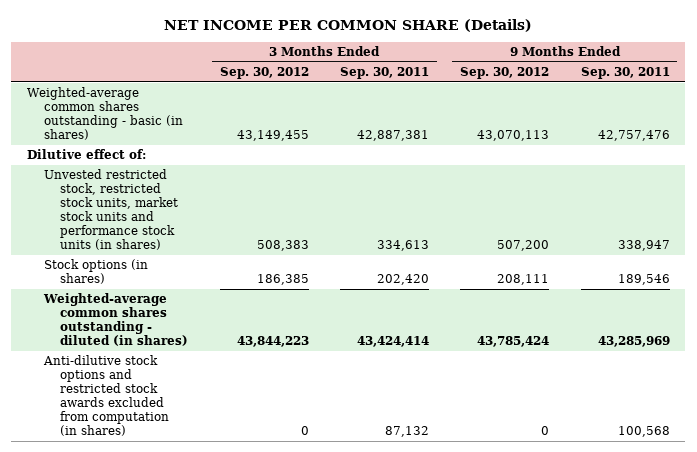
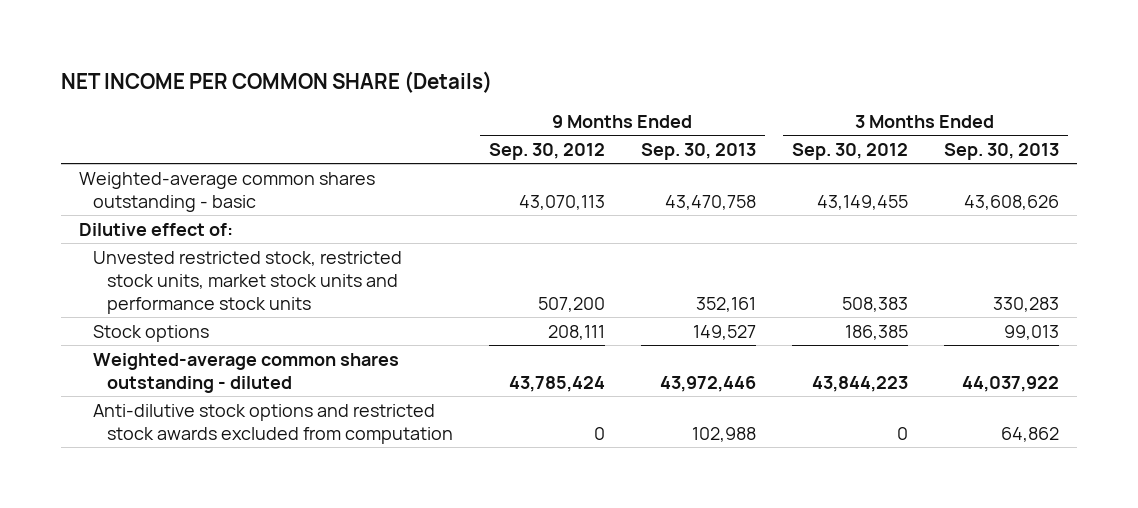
[339,67,429,80] Sep. 30, 2011 -> none
[580,67,670,80] Sep. 30, 2011 -> none
none -> [640,142,756,160] Sep. 30, 2013
none -> [943,142,1059,160] Sep. 30, 2013
[27,87,183,141] Weighted-average common shares outstanding - basic (in shares) -> [79,171,376,212] Weighted-average common shares outstanding - basic
[43,169,179,251] Unvested restricted stock, restricted stock units, market stock units and performance stock units (in shares) -> [93,250,403,314] Unvested restricted stock, restricted stock units, market stock units and performance stock units
[43,259,148,285] Stock options (in shares) -> [93,324,210,342] Stock options
[42,293,189,347] Weighted-average common shares outstanding - diluted (in shares) -> [93,352,400,393] Weighted-average common shares outstanding - diluted
[42,355,170,437] Anti-dilutive stock options and restricted stock awards excluded from computation (in shares) -> [93,403,453,444] Anti-dilutive stock options and restricted stock awards excluded from computation

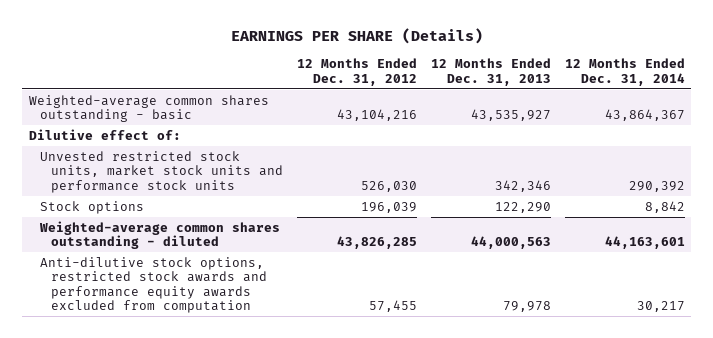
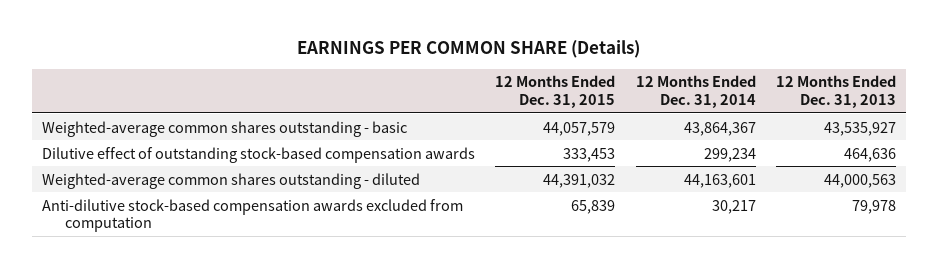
[230,28,483,45] EARNINGS PER SHARE (Details) -> [296,40,640,59] EARNINGS PER COMMON SHARE (Details)
[297,58,418,86] 12 Months Ended Dec. 31, 2012 -> none
none -> [495,75,616,108] 12 Months Ended Dec. 31, 2015
[28,128,181,140] Dilutive effect of: -> none
[40,150,284,193] Unvested restricted stock units, market stock units and performance stock units -> none
[40,200,145,214] Stock options -> none
none -> [41,146,475,163] Dilutive effect of outstanding stock-based compensation awards
[40,256,268,314] Anti-dilutive stock options, restricted stock awards and performance equity awards excluded from computation -> [41,198,463,233] Anti-dilutive stock-based compensation awards excluded from computation

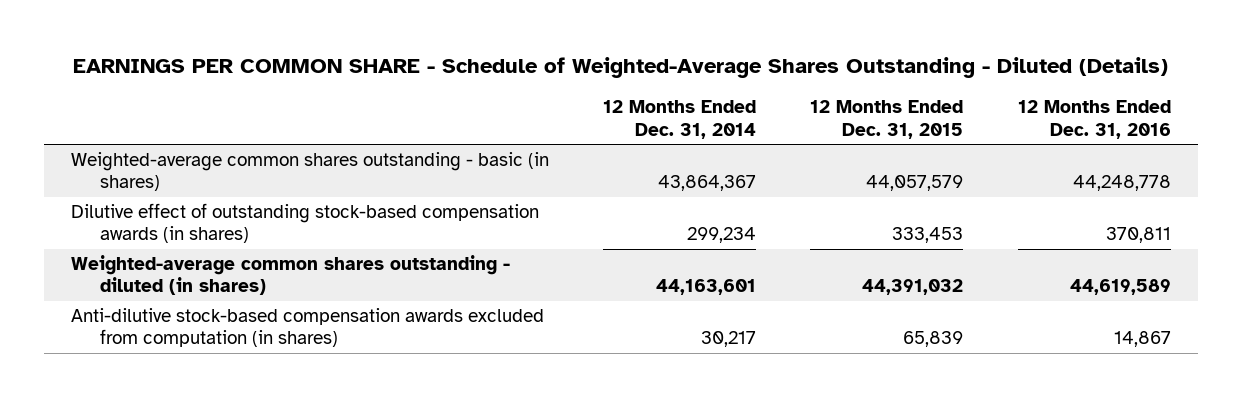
[296,40,640,59] EARNINGS PER COMMON SHARE (Details) -> [72,57,1168,79] EARNINGS PER COMMON SHARE - Schedule of Weighted-Average Shares Outstanding - Diluted (Details)
[776,75,897,108] 12 Months Ended Dec. 31, 2013 -> none
none -> [1017,100,1171,139] 12 Months Ended Dec. 31, 2016
[41,120,407,137] Weighted-average common shares outstanding - basic -> [71,152,550,192] Weighted-average common shares outstanding - basic (in shares)
[41,146,475,163] Dilutive effect of outstanding stock-based compensation awards -> [71,203,540,244] Dilutive effect of outstanding stock-based compensation awards (in shares)
[41,172,420,189] Weighted-average common shares outstanding - diluted -> [71,255,511,296] Weighted-average common shares outstanding - diluted (in shares)
[41,198,463,233] Anti-dilutive stock-based compensation awards excluded from computation -> [71,308,545,348] Anti-dilutive stock-based compensation awards excluded from computation (in shares)

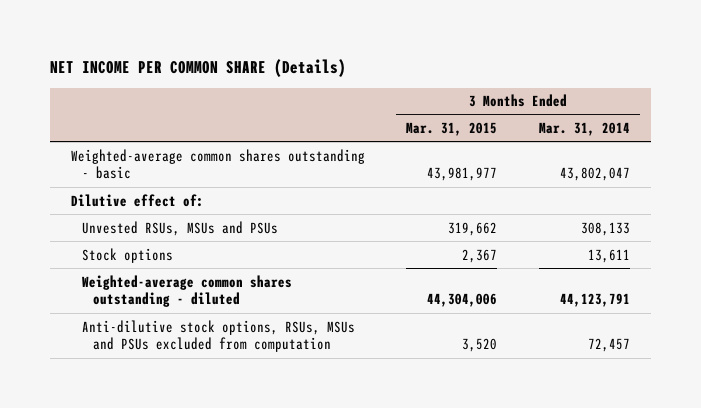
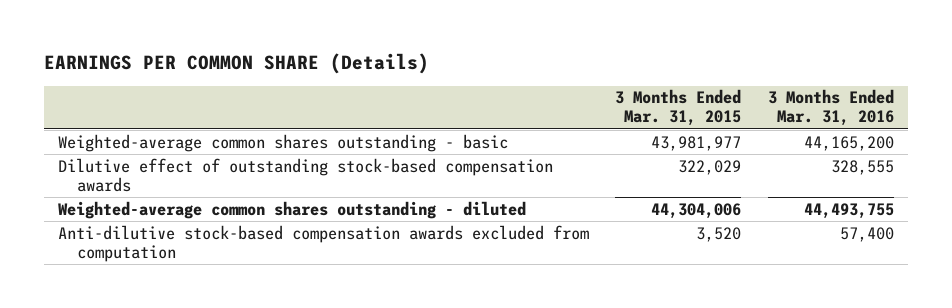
[49,58,346,77] NET INCOME PER COMMON SHARE (Details) -> [44,53,430,75] EARNINGS PER COMMON SHARE (Details)
[539,122,631,137] Mar. 31, 2014 -> none
none -> [768,89,895,127] 3 Months Ended Mar. 31, 2016
[70,193,204,207] Dilutive effect of: -> none
[81,220,278,236] Unvested RSUs, MSUs and PSUs -> none
[81,247,173,263] Stock options -> none
none -> [57,157,553,192] Dilutive effect of outstanding stock-based compensation awards
[81,319,355,353] Anti-dilutive stock options, RSUs, MSUs and PSUs excluded from computation -> [57,224,589,262] Anti-dilutive stock-based compensation awards excluded from computation

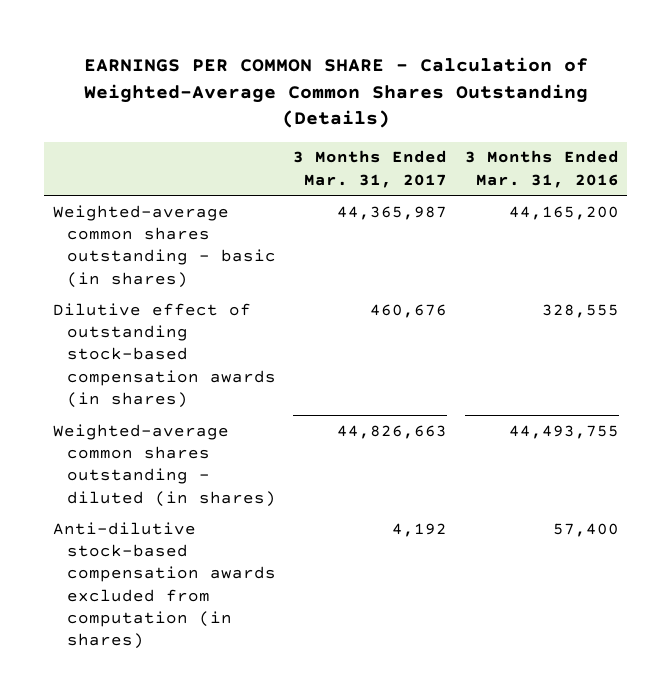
[44,53,430,75] EARNINGS PER COMMON SHARE (Details) -> [83,56,588,129] EARNINGS PER COMMON SHARE - Calculation of Weighted-Average Common Shares Outstanding (Details)
[615,89,742,127] 3 Months Ended Mar. 31, 2015 -> none
none -> [293,150,448,188] 3 Months Ended Mar. 31, 2017
[57,133,508,152] Weighted-average common shares outstanding - basic -> [52,204,276,288] Weighted-average common shares outstanding - basic (in shares)
[57,157,553,192] Dilutive effect of outstanding stock-based compensation awards -> [52,302,276,409] Dilutive effect of outstanding stock-based compensation awards (in shares)
[57,200,526,219] Weighted-average common shares outstanding - diluted -> [52,423,276,507] Weighted-average common shares outstanding - diluted (in shares)
[57,224,589,262] Anti-dilutive stock-based compensation awards excluded from computation -> [52,521,276,650] Anti-dilutive stock-based compensation awards excluded from computation (in shares)

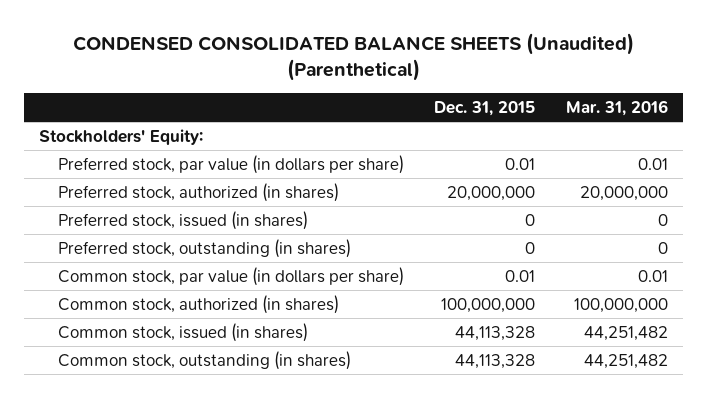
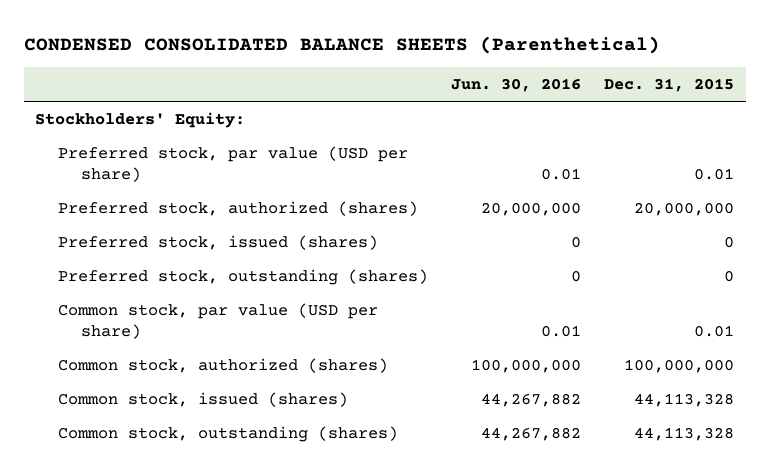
[72,32,634,82] CONDENSED CONSOLIDATED BALANCE SHEETS (Unaudited) (Parenthetical) -> [23,36,660,55] CONDENSED CONSOLIDATED BALANCE SHEETS (Parenthetical)
[565,99,668,116] Mar. 31, 2016 -> none
none -> [451,78,582,93] Jun. 30, 2016
[57,154,404,174] Preferred stock, par value (in dollars per share) -> [58,145,409,183] Preferred stock, par value (USD per share)
[57,182,339,202] Preferred stock, authorized (in shares) -> [58,200,419,216] Preferred stock, authorized (shares)
[57,210,308,230] Preferred stock, issued (in shares) -> [58,234,379,250] Preferred stock, issued (shares)
[57,238,351,258] Preferred stock, outstanding (in shares) -> [58,268,429,285] Preferred stock, outstanding (shares)
[57,266,404,286] Common stock, par value (in dollars per share) -> [58,302,379,340] Common stock, par value (USD per share)
[57,294,339,314] Common stock, authorized (in shares) -> [58,357,389,373] Common stock, authorized (shares)
[57,322,308,342] Common stock, issued (in shares) -> [58,391,349,407] Common stock, issued (shares)
[57,350,351,370] Common stock, outstanding (in shares) -> [58,425,399,442] Common stock, outstanding (shares)

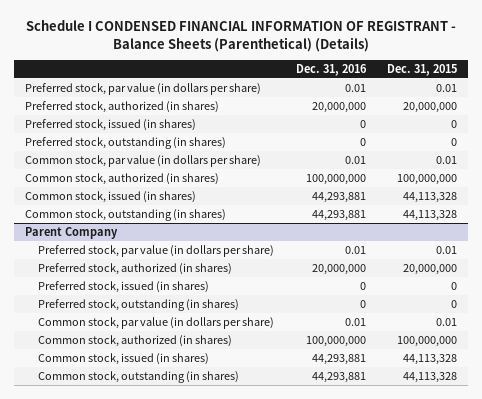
[23,36,660,55] CONDENSED CONSOLIDATED BALANCE SHEETS (Parenthetical) -> [25,20,456,52] Schedule I CONDENSED FINANCIAL INFORMATION OF REGISTRANT - Balance Sheets (Parenthetical) (Details)
[451,78,582,93] Jun. 30, 2016 -> none
none -> [295,63,367,76] Dec. 31, 2016
[35,111,246,128] Stockholders' Equity: -> none
[58,145,409,183] Preferred stock, par value (USD per share) -> [24,83,261,96] Preferred stock, par value (in dollars per share)
[58,200,419,216] Preferred stock, authorized (shares) -> [24,101,219,114] Preferred stock, authorized (in shares)
[58,234,379,250] Preferred stock, issued (shares) -> [24,119,196,132] Preferred stock, issued (in shares)
[58,268,429,285] Preferred stock, outstanding (shares) -> [24,137,226,150] Preferred stock, outstanding (in shares)
[58,302,379,340] Common stock, par value (USD per share) -> [24,155,261,168] Common stock, par value (in dollars per share)
[58,357,389,373] Common stock, authorized (shares) -> [24,173,219,186] Common stock, authorized (in shares)
[58,391,349,407] Common stock, issued (shares) -> [24,191,196,204] Common stock, issued (in shares)
[58,425,399,442] Common stock, outstanding (shares) -> [24,209,226,222] Common stock, outstanding (in shares)
none -> [24,227,118,240] Parent Company
none -> [38,245,275,258] Preferred stock, par value (in dollars per share)
none -> [38,263,233,276] Preferred stock, authorized (in shares)
none -> [38,281,210,294] Preferred stock, issued (in shares)
none -> [38,299,240,312] Preferred stock, outstanding (in shares)
none -> [38,317,275,330] Common stock, par value (in dollars per share)
none -> [38,335,233,348] Common stock, authorized (in shares)
none -> [38,353,210,366] Common stock, issued (in shares)
none -> [38,371,240,384] Common stock, outstanding (in shares)

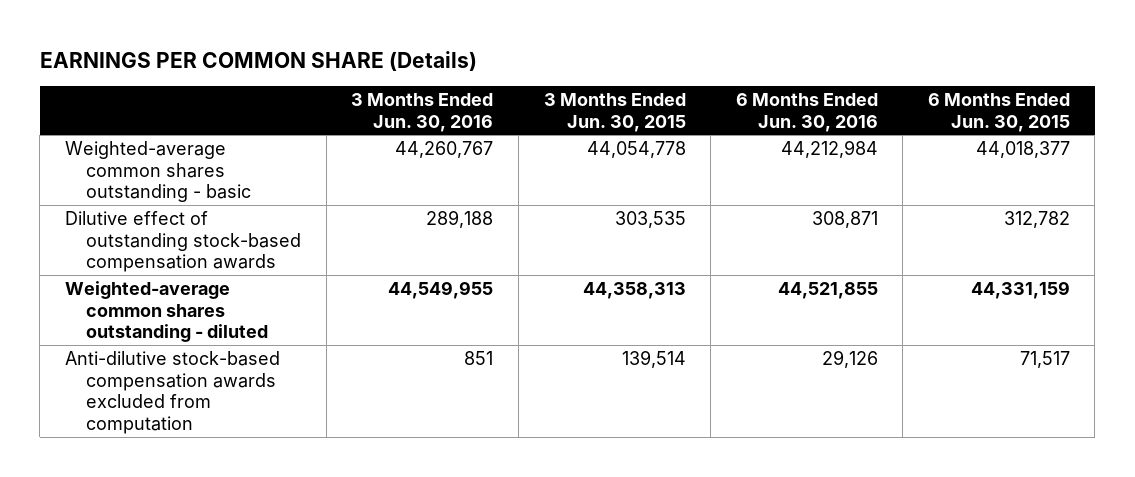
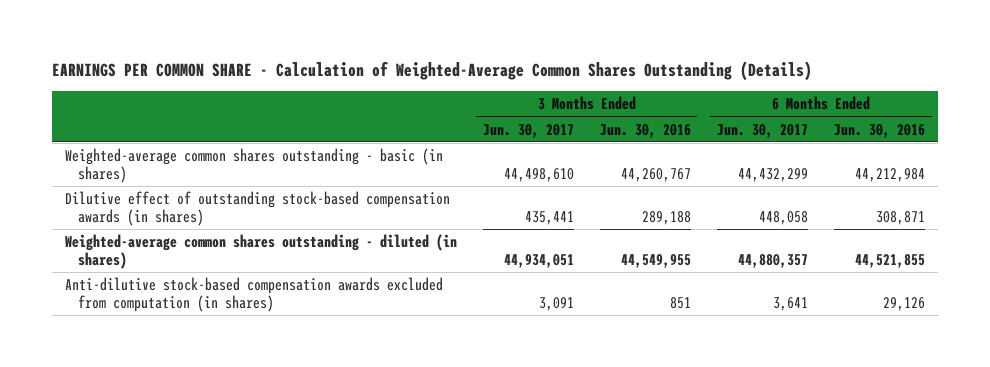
[39,51,477,72] EARNINGS PER COMMON SHARE (Details) -> [51,60,812,81] EARNINGS PER COMMON SHARE - Calculation of Weighted-Average Common Shares Outstanding (Details)
[543,93,686,132] 3 Months Ended Jun. 30, 2015 -> none
[927,93,1070,132] 6 Months Ended Jun. 30, 2015 -> none
none -> [482,123,574,138] Jun. 30, 2017
none -> [716,123,808,138] Jun. 30, 2017
[64,140,252,203] Weighted-average common shares outstanding - basic -> [64,148,443,183] Weighted-average common shares outstanding - basic (in shares)
[64,210,302,273] Dilutive effect of outstanding stock-based compensation awards -> [64,191,450,226] Dilutive effect of outstanding stock-based compensation awards (in shares)
[64,280,269,343] Weighted-average common shares outstanding - diluted -> [64,234,457,269] Weighted-average common shares outstanding - diluted (in shares)
[64,350,280,435] Anti-dilutive stock-based compensation awards excluded from computation -> [64,277,443,312] Anti-dilutive stock-based compensation awards excluded from computation (in shares)

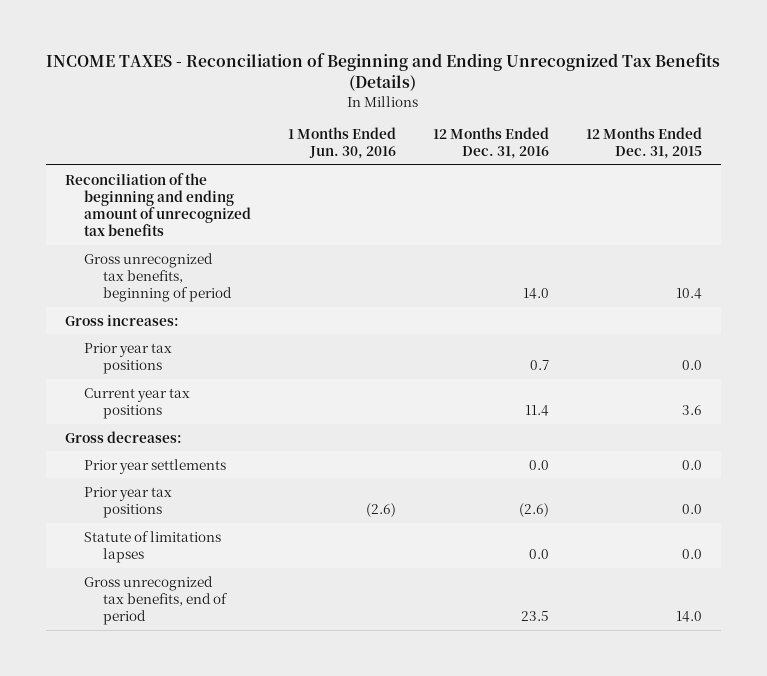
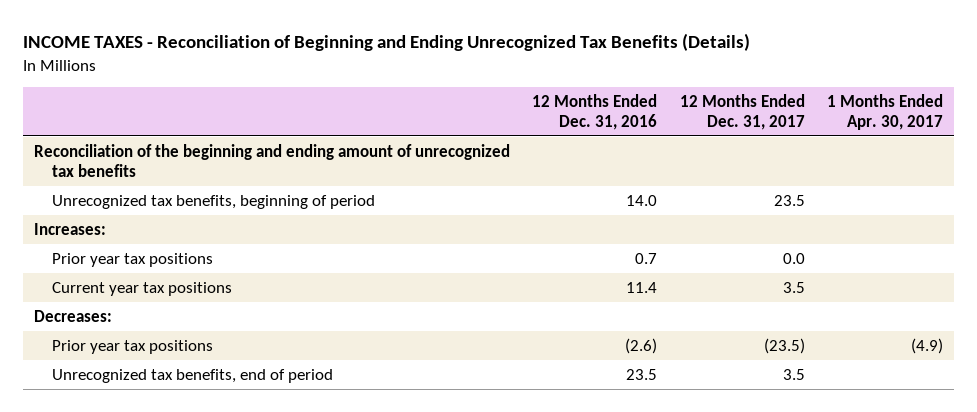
[288,126,397,160] 1 Months Ended Jun. 30, 2016 -> none
[586,126,703,160] 12 Months Ended Dec. 31, 2015 -> none
none -> [679,93,805,130] 12 Months Ended Dec. 31, 2017
none -> [827,93,944,130] 1 Months Ended Apr. 30, 2017
[84,252,233,303] Gross unrecognized tax benefits, beginning of period -> [51,194,375,209] Unrecognized tax benefits, beginning of period
[64,314,179,326] Gross increases: -> [33,222,106,235] Increases:
[84,458,227,474] Prior year settlements -> none
[64,430,182,443] Gross decreases: -> [33,309,112,322] Decreases:
[84,530,222,563] Statute of limitations lapses -> none
[84,575,229,626] Gross unrecognized tax benefits, end of period -> [51,368,333,383] Unrecognized tax benefits, end of period

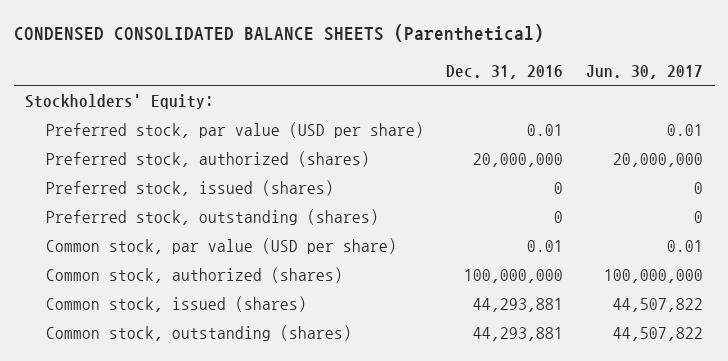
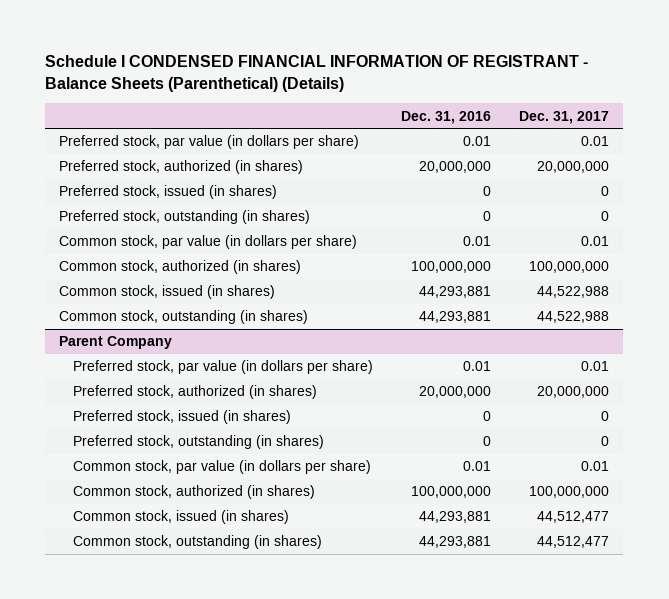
[13,24,544,43] CONDENSED CONSOLIDATED BALANCE SHEETS (Parenthetical) -> [45,55,589,93] Schedule I CONDENSED FINANCIAL INFORMATION OF REGISTRANT - Balance Sheets (Parenthetical) (Details)
[586,64,704,79] Jun. 30, 2017 -> none
none -> [519,110,610,124] Dec. 31, 2017
[25,93,215,109] Stockholders' Equity: -> none
[45,121,424,138] Preferred stock, par value (USD per share) -> [59,135,360,150] Preferred stock, par value (in dollars per share)
[45,150,370,167] Preferred stock, authorized (shares) -> [59,160,304,175] Preferred stock, authorized (in shares)
[45,179,334,196] Preferred stock, issued (shares) -> [59,185,278,200] Preferred stock, issued (in shares)
[45,208,379,225] Preferred stock, outstanding (shares) -> [59,210,311,225] Preferred stock, outstanding (in shares)
[45,237,397,254] Common stock, par value (USD per share) -> [59,235,358,250] Common stock, par value (in dollars per share)
[45,266,343,283] Common stock, authorized (shares) -> [59,260,302,275] Common stock, authorized (in shares)
[45,295,307,312] Common stock, issued (shares) -> [59,285,276,300] Common stock, issued (in shares)
[45,324,352,341] Common stock, outstanding (shares) -> [59,310,309,325] Common stock, outstanding (in shares)
none -> [59,336,173,350] Parent Company
none -> [73,360,374,375] Preferred stock, par value (in dollars per share)
none -> [73,385,318,400] Preferred stock, authorized (in shares)
none -> [73,410,292,425] Preferred stock, issued (in shares)
none -> [73,435,325,450] Preferred stock, outstanding (in shares)
none -> [73,460,372,475] Common stock, par value (in dollars per share)
none -> [73,485,316,500] Common stock, authorized (in shares)
none -> [73,510,290,525] Common stock, issued (in shares)
none -> [73,535,323,550] Common stock, outstanding (in shares)

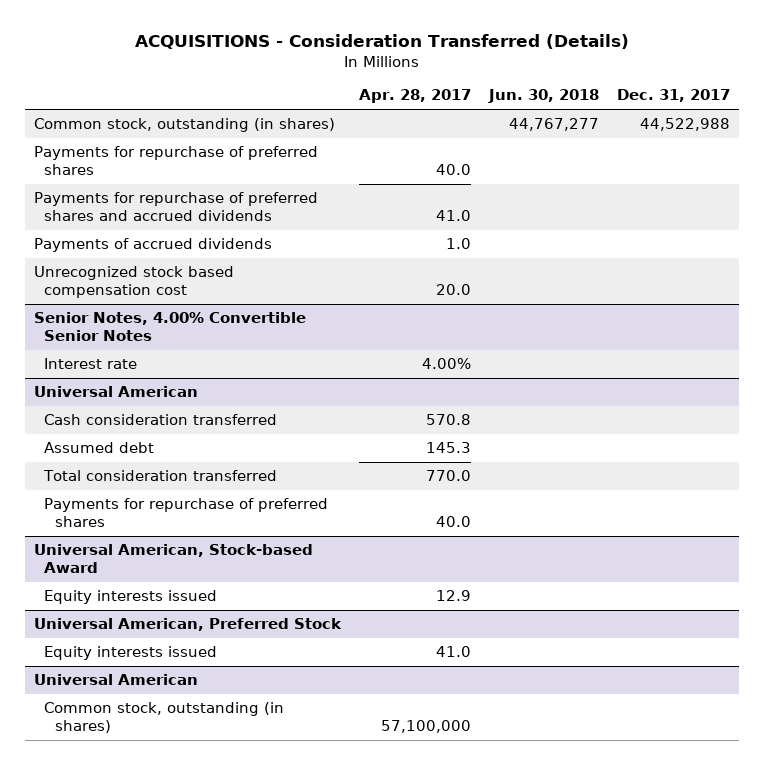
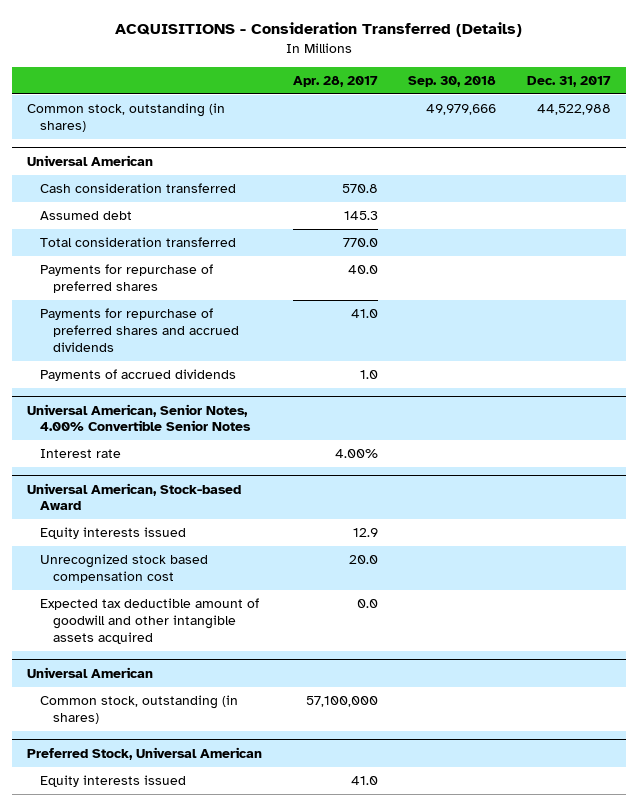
[488,89,600,104] Jun. 30, 2018 -> none
none -> [408,75,497,87] Sep. 30, 2018
[34,146,319,175] Payments for repurchase of preferred shares -> none
[34,192,319,221] Payments for repurchase of preferred shares and accrued dividends -> none
[34,238,273,253] Payments of accrued dividends -> none
[34,266,235,298] Unrecognized stock based compensation cost -> none
[34,312,307,341] Senior Notes, 4.00% Convertible Senior Notes -> none
[44,358,138,370] Interest rate -> none
none -> [39,308,239,352] Payments for repurchase of preferred shares and accrued dividends
none -> [39,369,236,382] Payments of accrued dividends
none -> [27,403,251,432] Universal American, Senior Notes, 4.00% Convertible Senior Notes
none -> [39,449,121,459] Interest rate
[34,618,343,632] Universal American, Preferred Stock -> none
[44,646,218,661] Equity interests issued -> none
none -> [39,554,208,584] Unrecognized stock based compensation cost
none -> [39,598,259,644] Expected tax deductible amount of goodwill and other intangible assets acquired
none -> [27,746,263,760] Preferred Stock, Universal American
none -> [39,775,186,788] Equity interests issued

